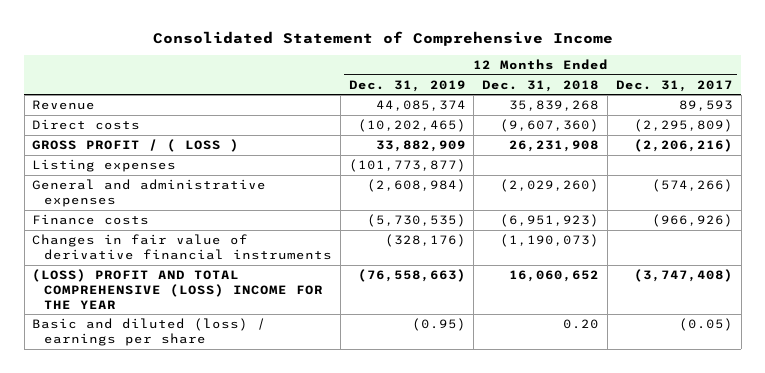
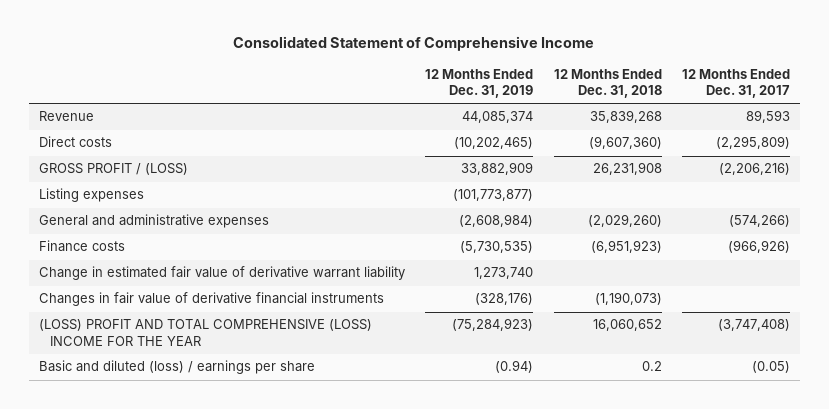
[32,139,240,153] GROSS PROFIT / ( LOSS ) -> [38,163,188,176] GROSS PROFIT / (LOSS)
none -> [38,266,405,281] Change in estimated fair value of derivative warrant liability
[357,269,466,283] (76,558,663) -> [452,318,534,332] (75,284,923)
[411,318,466,332] (0.95) -> [495,360,534,374] (0.94)
[563,319,600,330] 0.20 -> [641,361,662,372] 0.2

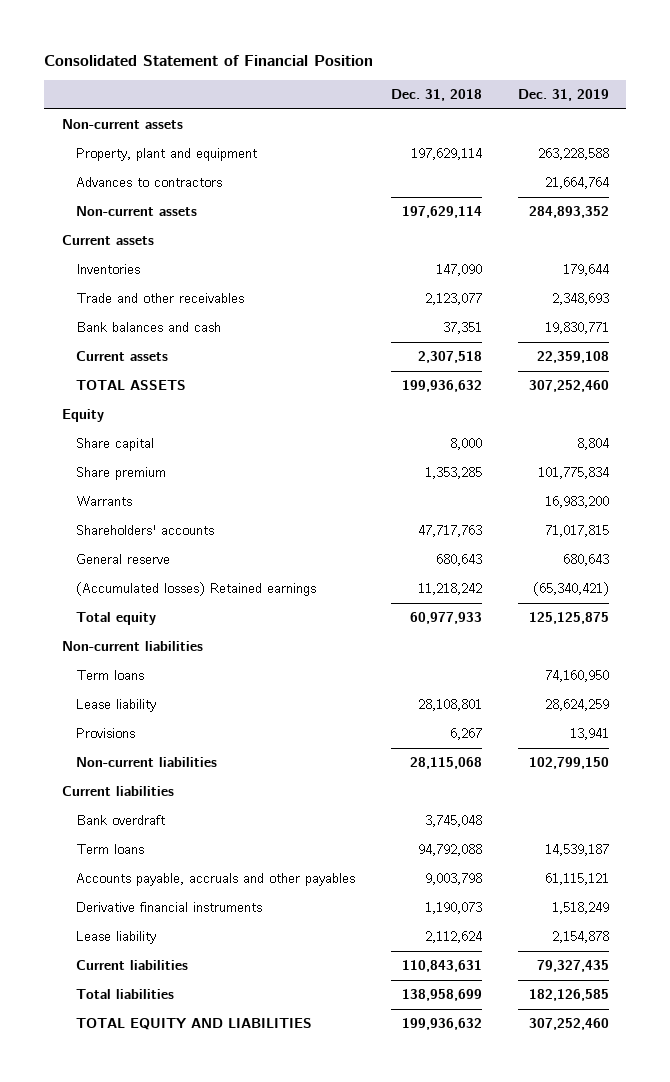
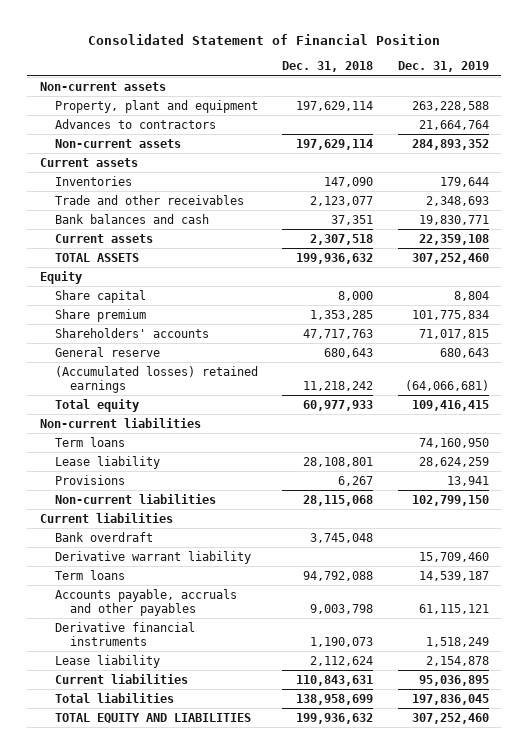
[76,496,133,507] Warrants -> none
[76,582,317,597] (Accumulated losses) Retained earnings -> [54,365,258,394] (Accumulated losses) retained earnings
[532,582,609,597] (65,340,421) -> [404,380,489,392] (64,066,681)
[528,612,609,625] 125,125,875 -> [411,399,489,411] 109,416,415
none -> [54,550,251,564] Derivative warrant liability
[536,960,609,973] 79,327,435 -> [418,674,489,686] 95,036,895
[528,989,609,1002] 182,126,585 -> [411,693,489,705] 197,836,045

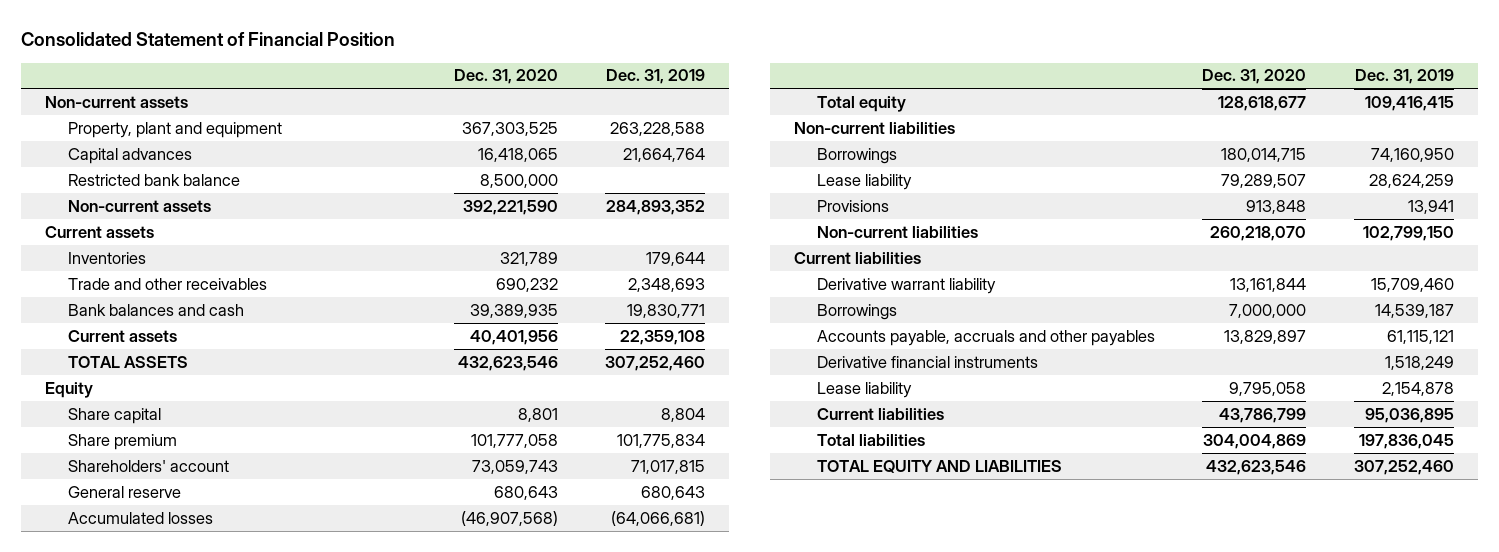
[282,61,374,73] Dec. 31, 2018 -> none
none -> [453,69,558,85] Dec. 31, 2020
[54,118,216,129] Advances to contractors -> [68,147,193,164] Capital advances
none -> [68,173,241,186] Restricted bank balance
[54,327,209,338] Shareholders' accounts -> [68,459,230,472] Shareholders' account
[54,365,258,394] (Accumulated losses) retained earnings -> [68,511,214,524] Accumulated losses
[54,436,125,447] Term loans -> [816,147,897,164] Borrowings
[54,531,153,542] Bank overdraft -> none
[54,569,125,580] Term loans -> [816,303,897,320] Borrowings

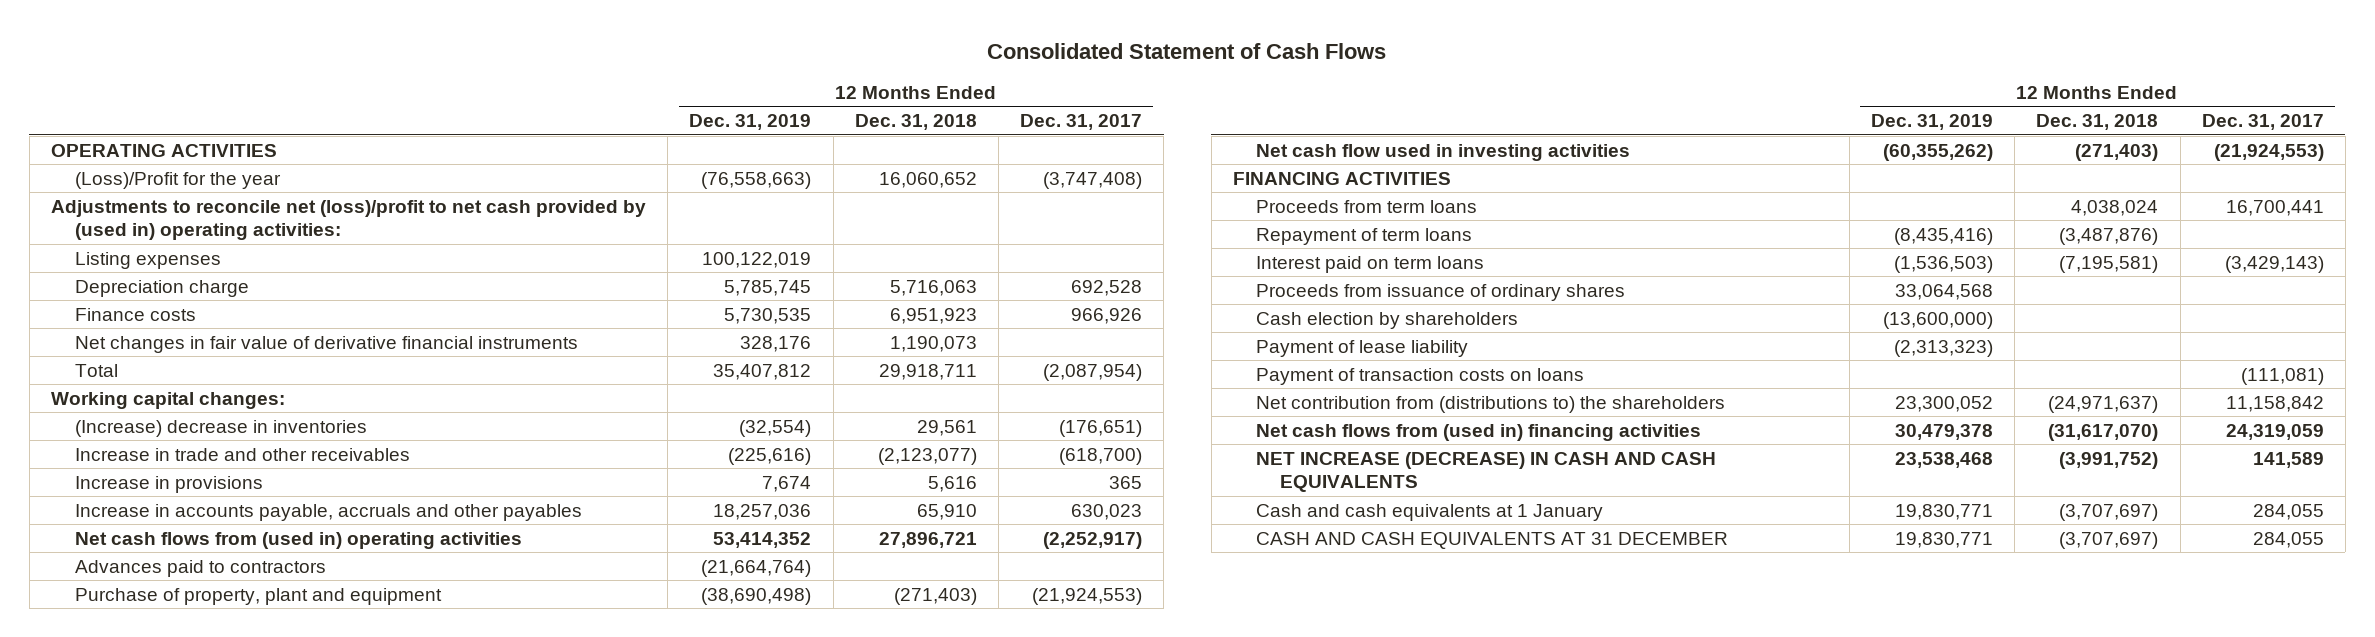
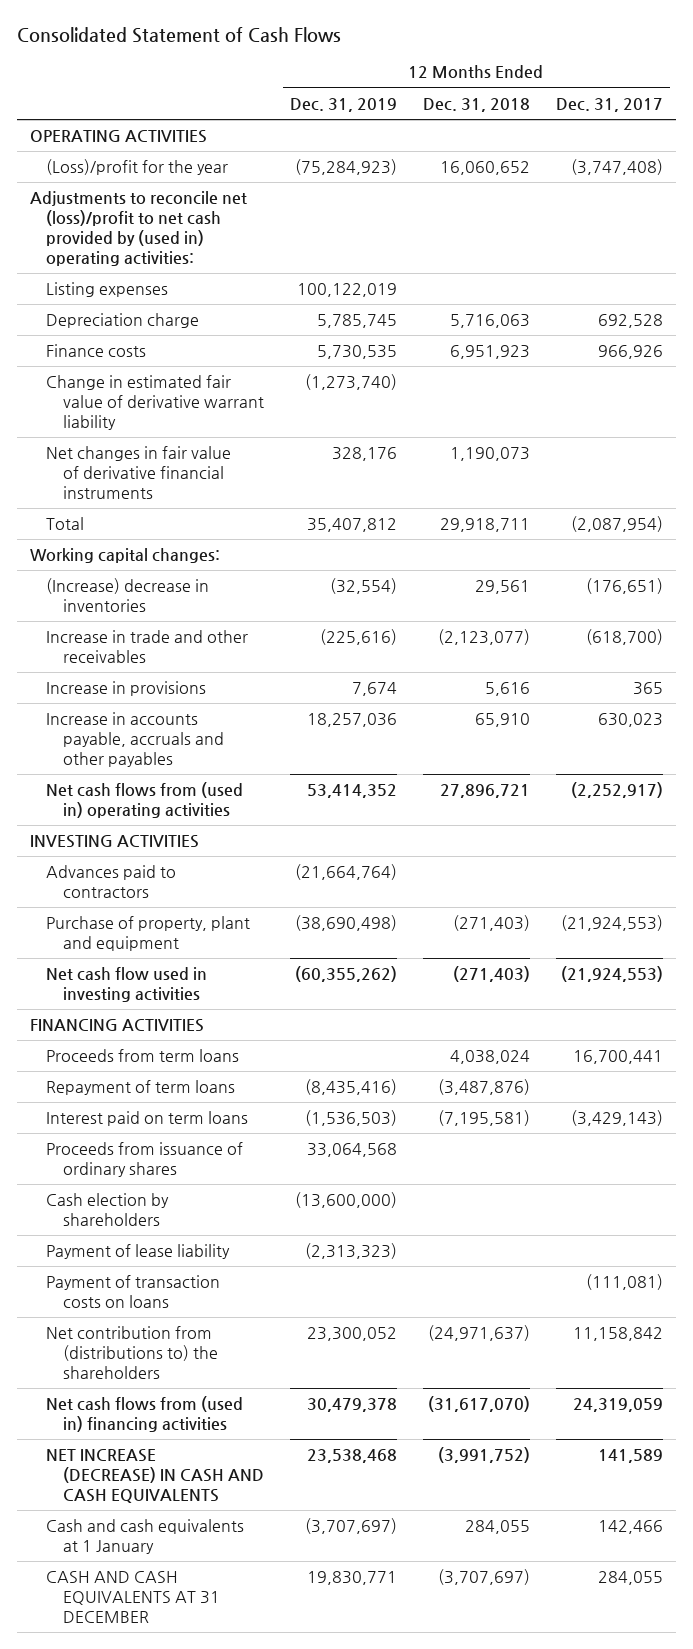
[74,171,281,189] (Loss)/Profit for the year -> [46,159,229,176] (Loss)/profit for the year
[701,171,812,189] (76,558,663) -> [294,159,397,176] (75,284,923)
none -> [46,375,264,430] Change in estimated fair value of derivative warrant liability
none -> [29,835,199,849] INVESTING ACTIVITIES
[1895,503,1994,520] 19,830,771 -> [304,1518,397,1535] (3,707,697)
[2059,503,2159,521] (3,707,697) -> [464,1520,530,1535] 284,055
[2252,503,2324,520] 284,055 -> [598,1520,664,1535] 142,466

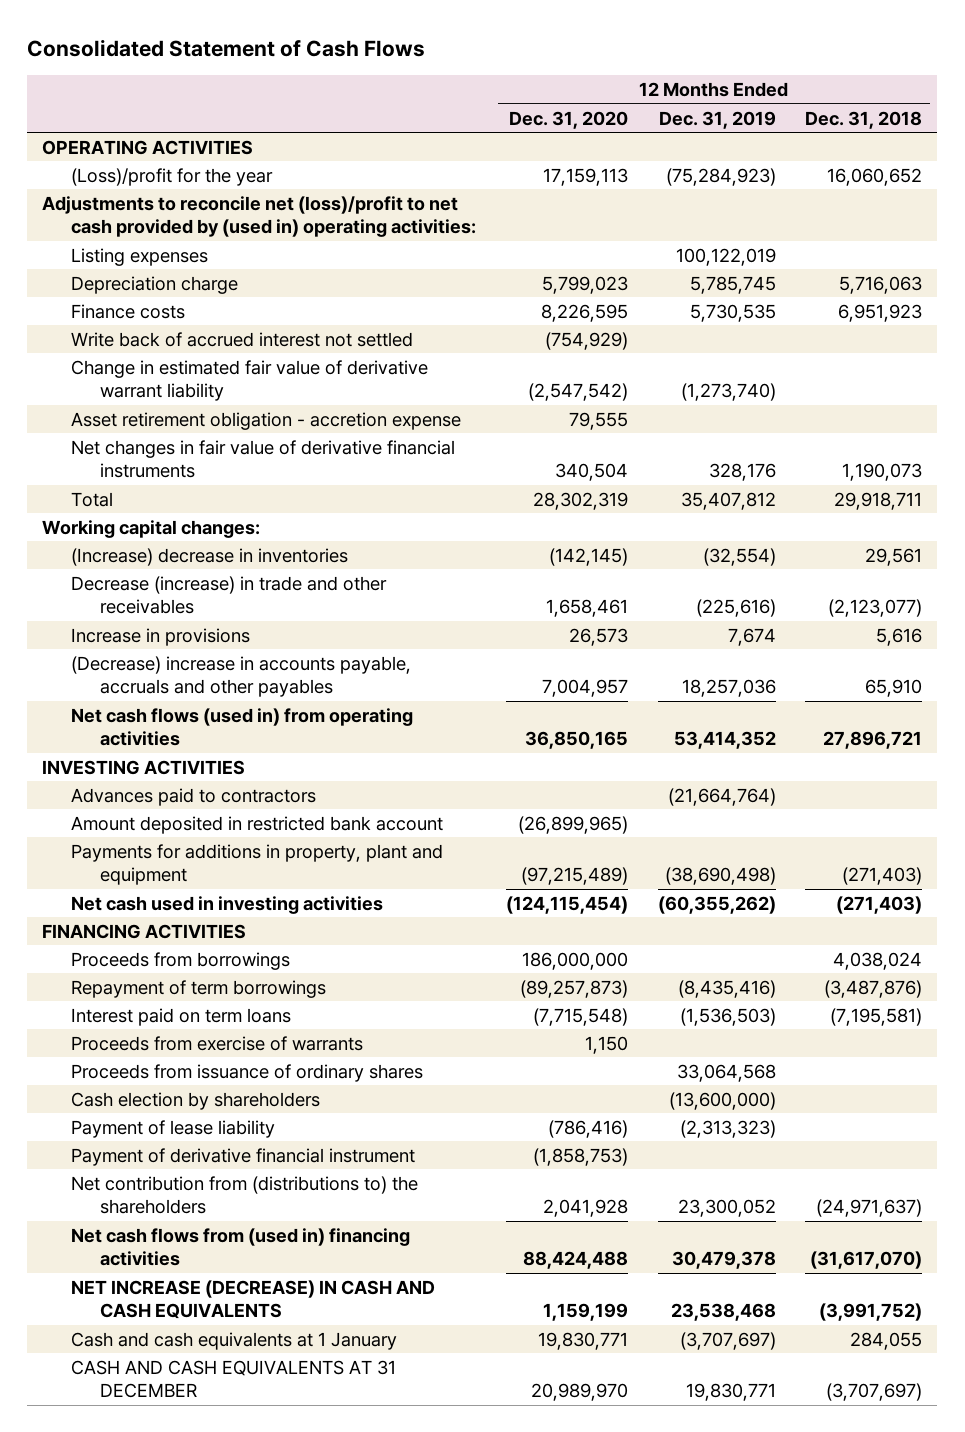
[556,97,664,112] Dec. 31, 2017 -> none
none -> [508,110,628,129] Dec. 31, 2020
none -> [71,331,414,347] Write back of accrued interest not settled
none -> [71,411,462,430] Asset retirement obligation - accretion expense
[46,630,249,663] Increase in trade and other receivables -> [71,575,388,615] Decrease (increase) in trade and other receivables
[46,712,224,767] Increase in accounts payable, accruals and other payables -> [71,655,412,698] (Decrease) increase in accounts payable, accruals and other payables
[46,782,244,818] Net cash flows from (used in) operating activities -> [71,707,414,747] Net cash flows (used in) from operating activities
none -> [71,815,444,834] Amount deposited in restricted bank account
[46,916,251,951] Purchase of property, plant and equipment -> [71,843,444,886] Payments for additions in property, plant and equipment
[46,967,208,1002] Net cash flow used in investing activities -> [71,895,384,914] Net cash used in investing activities
[46,1049,240,1063] Proceeds from term loans -> [71,951,291,970] Proceeds from borrowings
[46,1080,236,1096] Repayment of term loans -> [71,979,327,998] Repayment of term borrowings
none -> [71,1035,364,1051] Proceeds from exercise of warrants
[46,1275,221,1308] Payment of transaction costs on loans -> none
none -> [71,1147,416,1166] Payment of derivative financial instrument

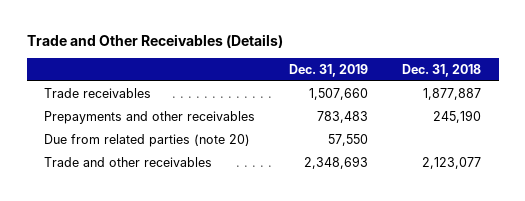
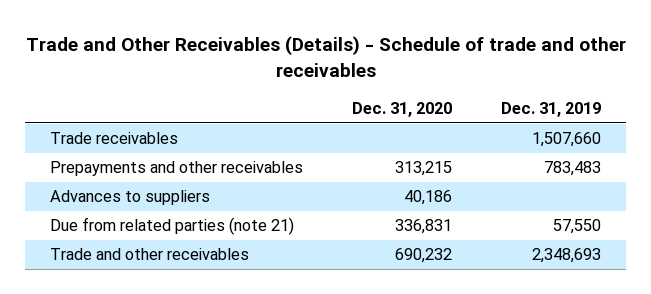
[26,33,283,48] Trade and Other Receivables (Details) -> [25,36,626,78] Trade and Other Receivables (Details) - Schedule of trade and other receivables
[402,64,482,78] Dec. 31, 2018 -> none
none -> [352,101,453,117] Dec. 31, 2020
none -> [49,190,210,206] Advances to suppliers
[43,133,250,147] Due from related parties (note 20) -> [49,217,294,236] Due from related parties (note 21)

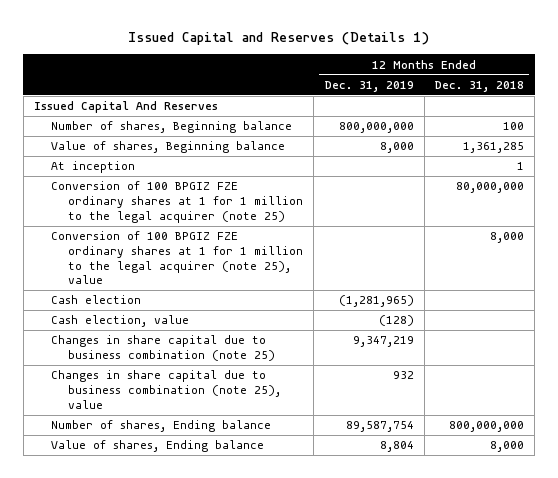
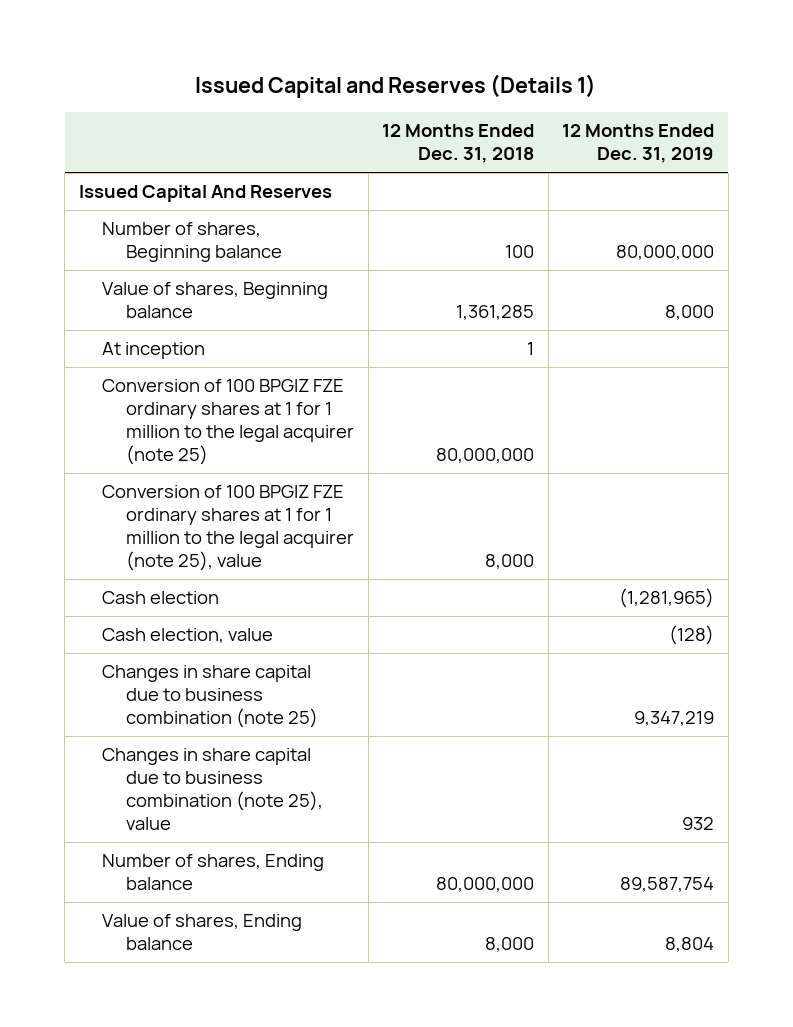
[338,122,414,134] 800,000,000 -> [616,245,715,261] 80,000,000
[449,421,525,433] 800,000,000 -> [436,877,535,893] 80,000,000

